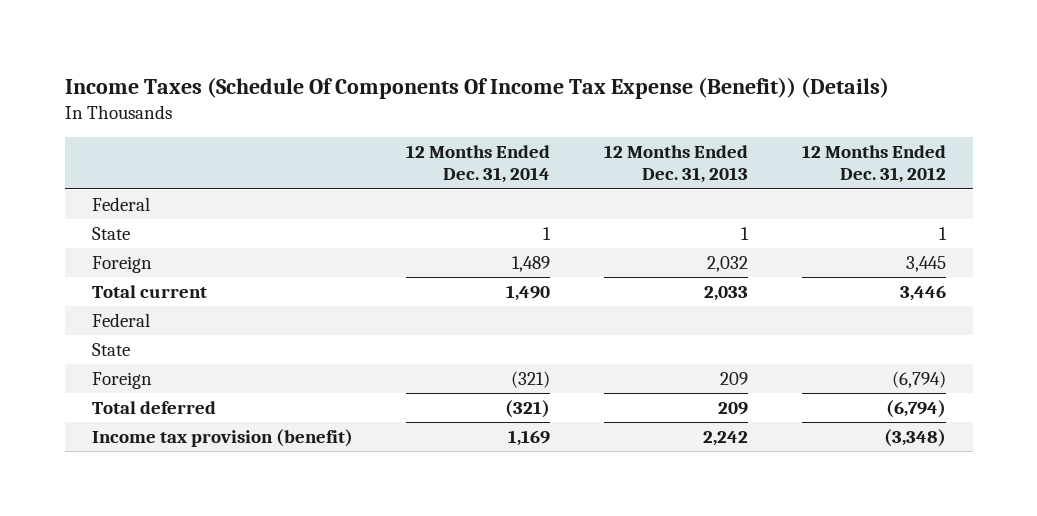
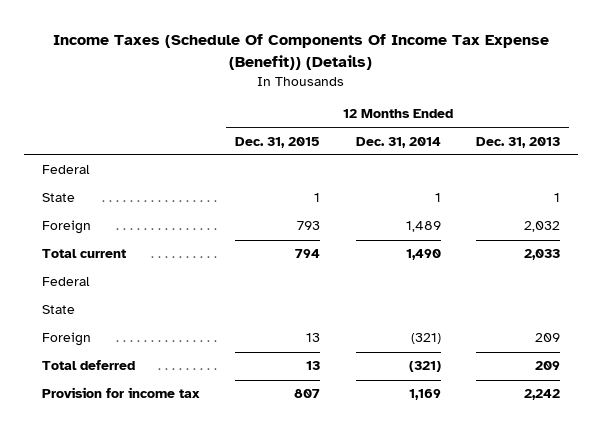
[801,145,946,184] 12 Months Ended Dec. 31, 2012 -> none
none -> [234,136,320,148] Dec. 31, 2015
[91,428,353,447] Income tax provision (benefit) -> [41,387,200,399] Provision for income tax

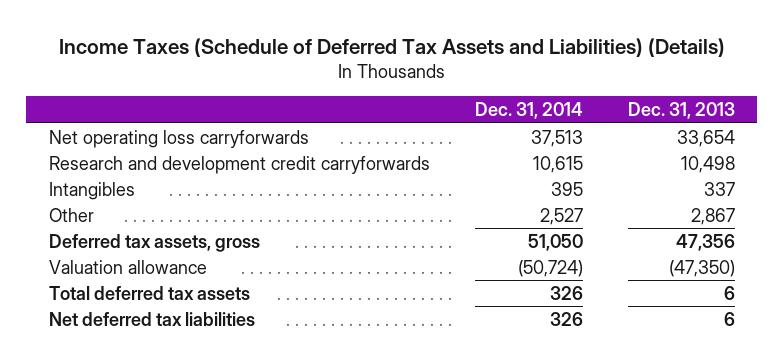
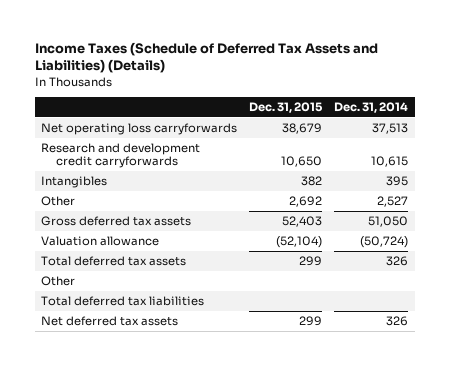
[627,102,735,120] Dec. 31, 2013 -> none
none -> [249,102,324,114] Dec. 31, 2015
[48,233,260,252] Deferred tax assets, gross -> [41,216,192,227] Gross deferred tax assets
none -> [41,276,76,287] Other
none -> [41,296,205,307] Total deferred tax liabilities
[48,311,255,326] Net deferred tax liabilities -> [41,316,179,327] Net deferred tax assets

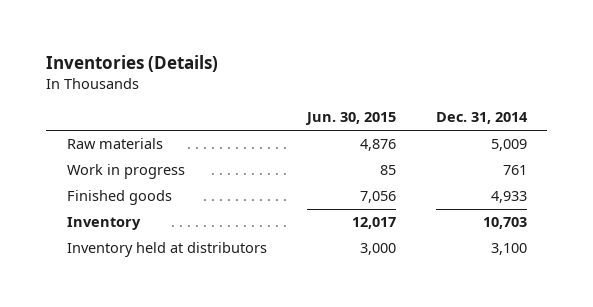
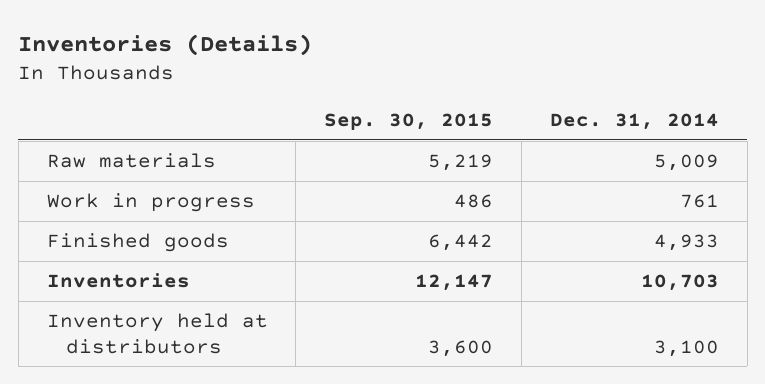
[304,112,396,126] Jun. 30, 2015 -> none
none -> [324,113,494,131] Sep. 30, 2015
[66,217,141,231] Inventory -> [46,272,190,288] Inventories

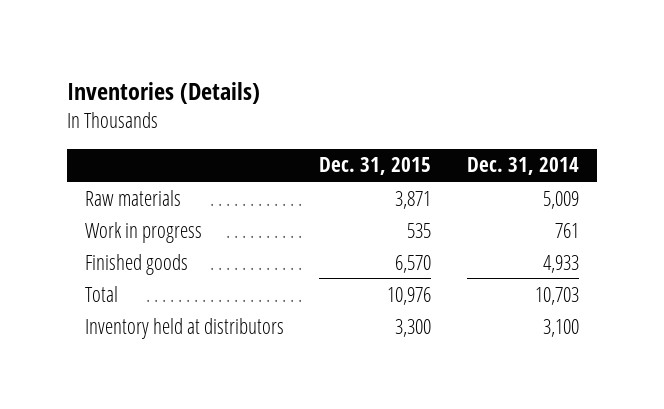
[324,113,494,131] Sep. 30, 2015 -> none
none -> [319,157,432,176] Dec. 31, 2015
[46,272,190,288] Inventories -> [84,285,118,302] Total

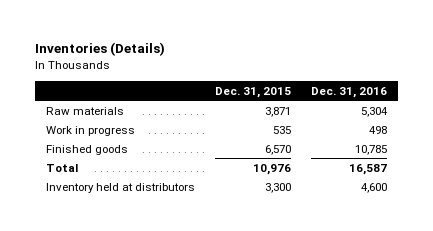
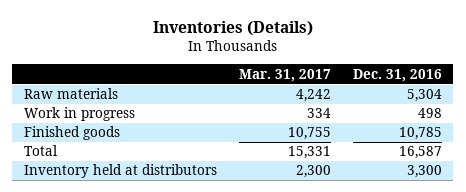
[214,86,291,98] Dec. 31, 2015 -> none
none -> [238,68,331,82] Mar. 31, 2017
[361,182,388,193] 4,600 -> [406,165,442,179] 3,300

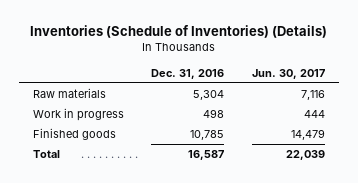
[152,21,313,37] Inventories (Details) -> [29,25,327,39] Inventories (Schedule of Inventories) (Details)
[238,68,331,82] Mar. 31, 2017 -> none
none -> [251,68,325,79] Jun. 30, 2017
[23,164,217,179] Inventory held at distributors -> none

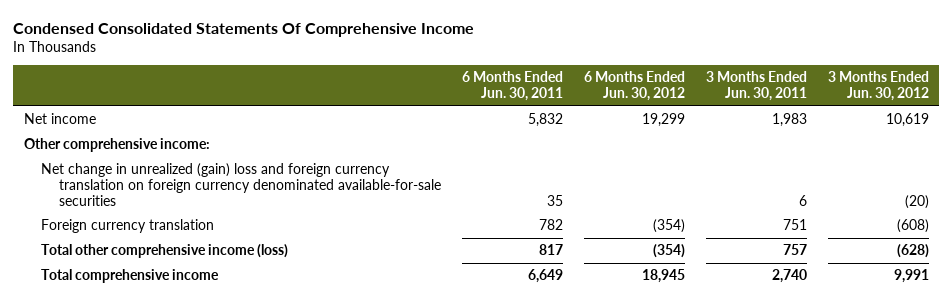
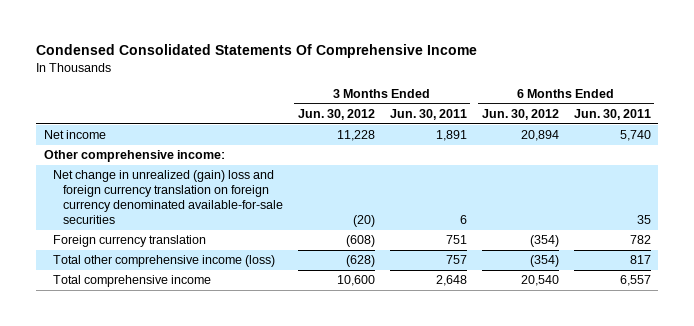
[527,113,563,128] 5,832 -> [619,130,651,142] 5,740
[641,113,685,128] 19,299 -> [520,130,559,142] 20,894
[771,113,807,128] 1,983 -> [435,130,467,142] 1,891
[885,113,929,128] 10,619 -> [336,130,375,142] 11,228
[527,269,563,284] 6,649 -> [619,275,651,287] 6,557
[641,269,685,284] 18,945 -> [520,275,559,287] 20,540
[771,269,807,284] 2,740 -> [435,275,467,287] 2,648
[893,269,929,284] 9,991 -> [336,275,375,287] 10,600

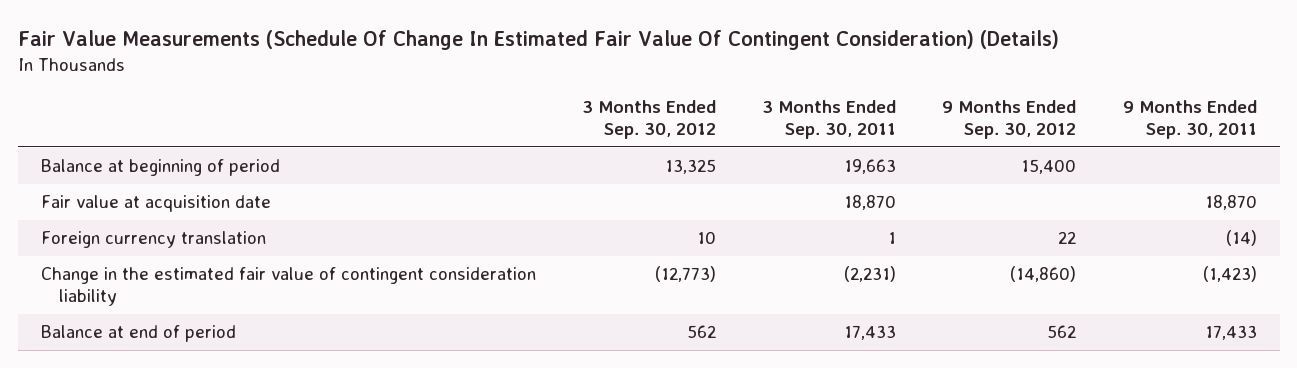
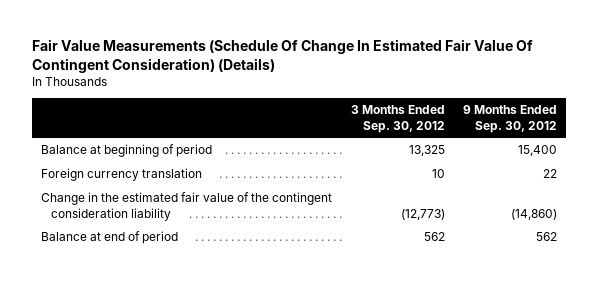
[762,100,897,140] 3 Months Ended Sep. 30, 2011 -> none
[1122,100,1257,140] 9 Months Ended Sep. 30, 2011 -> none
[40,195,271,213] Fair value at acquisition date -> none
[40,267,536,307] Change in the estimated fair value of contingent consideration liability -> [41,192,333,221] Change in the estimated fair value of the contingent consideration liability

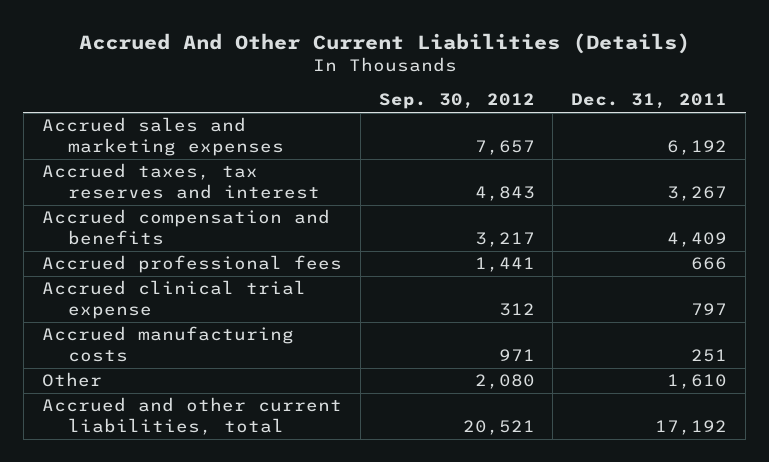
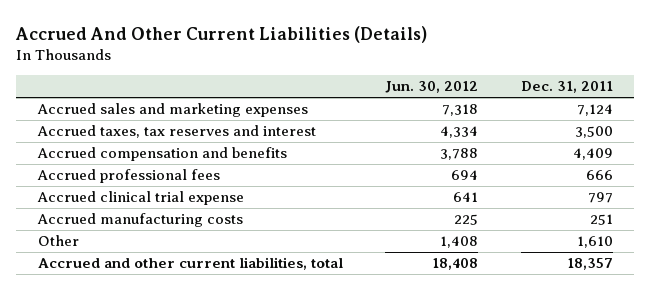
[378,93,535,110] Sep. 30, 2012 -> none
none -> [385,81,479,94] Jun. 30, 2012
[667,140,728,156] 6,192 -> [577,104,614,117] 7,124
[667,186,728,202] 3,267 -> [575,126,614,139] 3,500
[655,420,728,436] 17,192 -> [567,258,614,271] 18,357

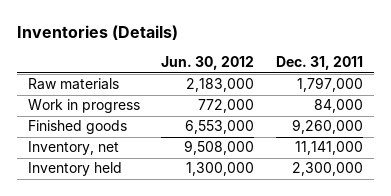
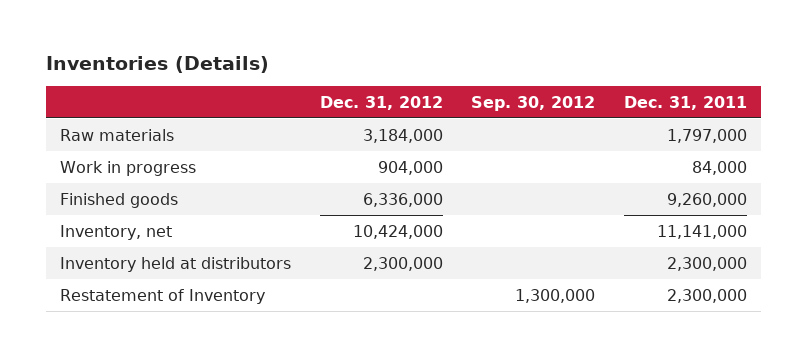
[161,56,255,71] Jun. 30, 2012 -> none
none -> [319,95,443,110] Dec. 31, 2012
none -> [471,95,596,111] Sep. 30, 2012
[27,162,122,177] Inventory held -> [60,256,292,272] Inventory held at distributors
none -> [60,288,266,304] Restatement of Inventory

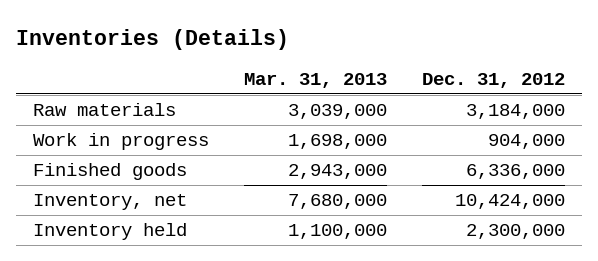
[471,95,596,111] Sep. 30, 2012 -> none
[623,95,747,110] Dec. 31, 2011 -> none
none -> [244,72,388,88] Mar. 31, 2013
[60,288,266,304] Restatement of Inventory -> none
[60,256,292,272] Inventory held at distributors -> [33,223,188,241] Inventory held

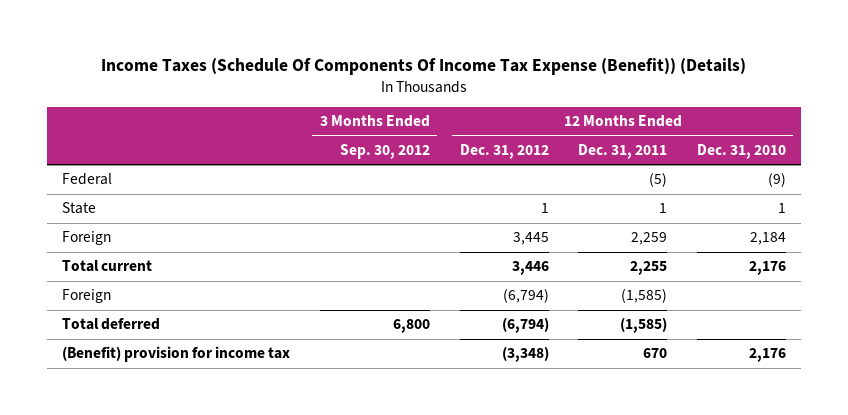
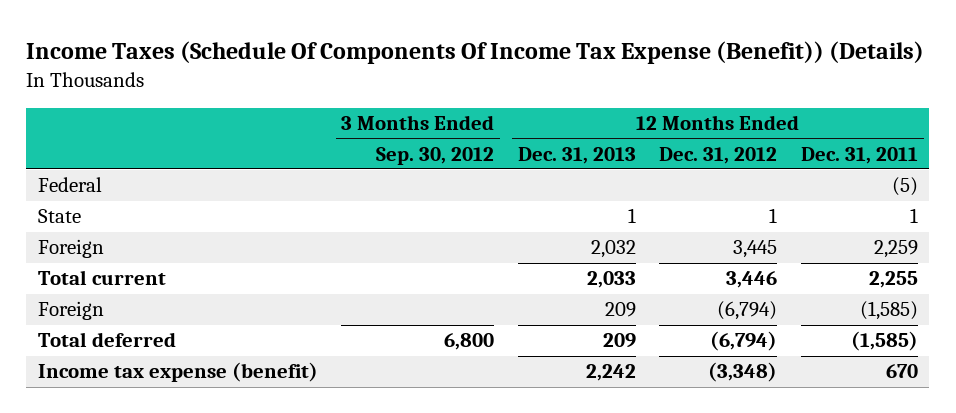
[697,143,787,159] Dec. 31, 2010 -> none
none -> [517,146,636,164] Dec. 31, 2013
[62,346,291,363] (Benefit) provision for income tax -> [38,362,319,383] Income tax expense (benefit)

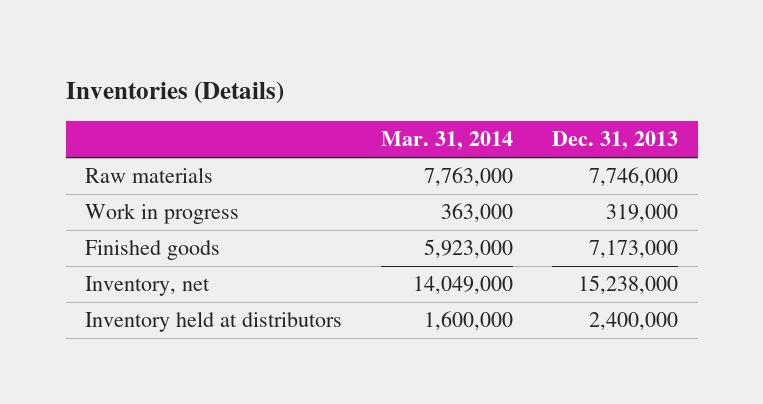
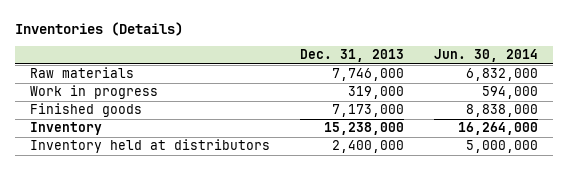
[381,131,514,151] Mar. 31, 2014 -> none
none -> [434,49,539,63] Jun. 30, 2014
[85,276,211,297] Inventory, net -> [29,122,102,136] Inventory

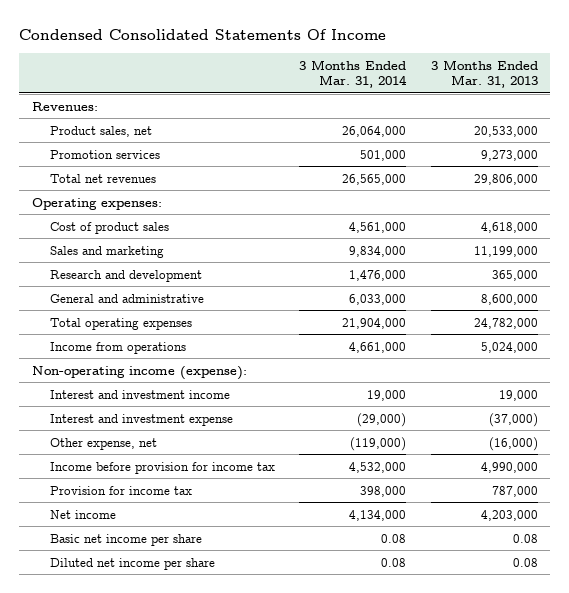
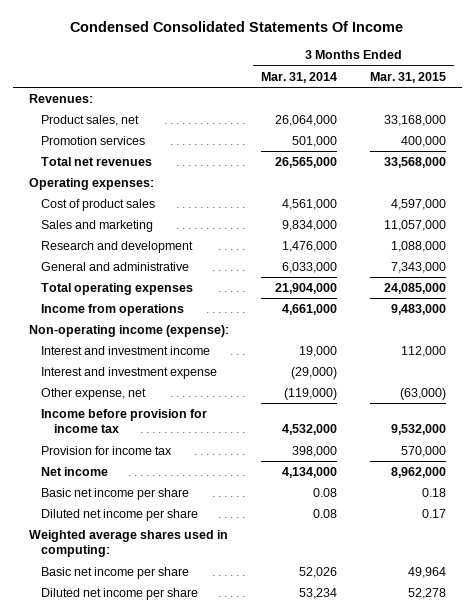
[430,59,538,89] 3 Months Ended Mar. 31, 2013 -> none
none -> [369,71,446,83] Mar. 31, 2015
none -> [28,530,228,558] Weighted average shares used in computing:
none -> [41,567,190,580] Basic net income per share
none -> [41,588,199,601] Diluted net income per share

